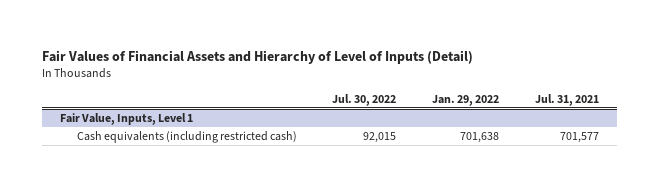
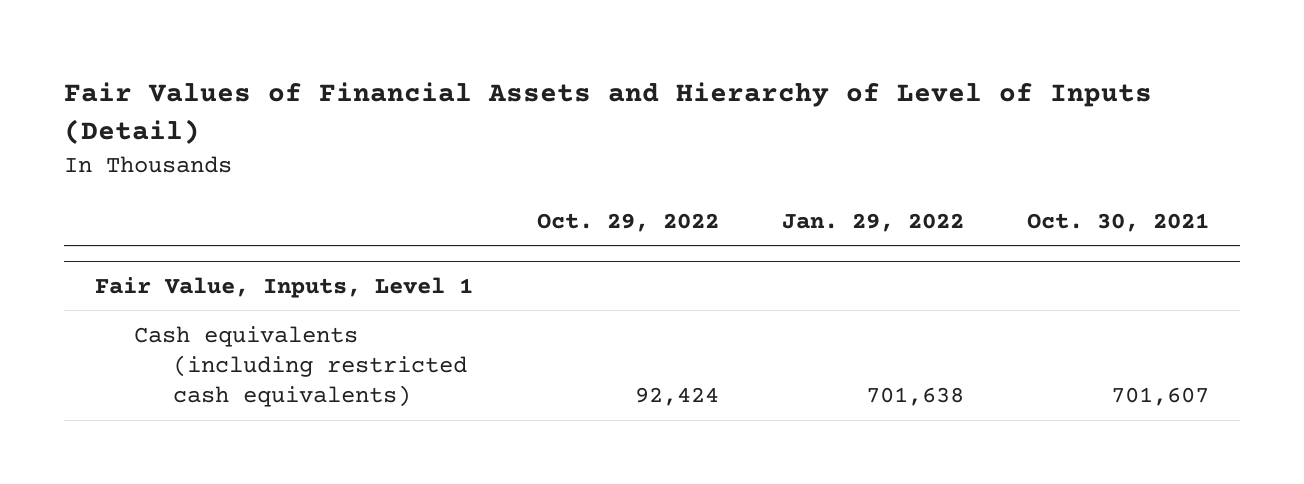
[332,93,397,106] Jul. 30, 2022 -> none
[534,93,599,106] Jul. 31, 2021 -> none
none -> [536,212,719,232] Oct. 29, 2022
none -> [1026,212,1209,232] Oct. 30, 2021
[76,131,297,144] Cash equivalents (including restricted cash) -> [134,325,467,408] Cash equivalents (including restricted cash equivalents)

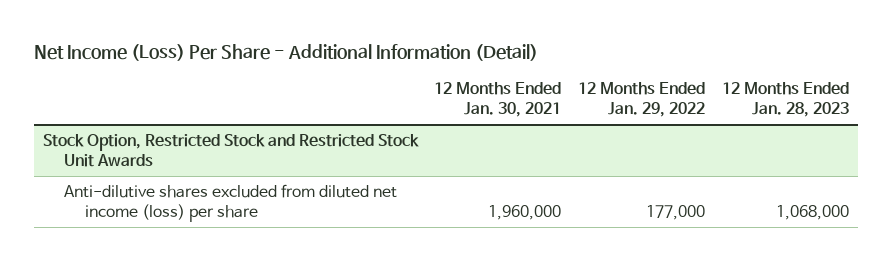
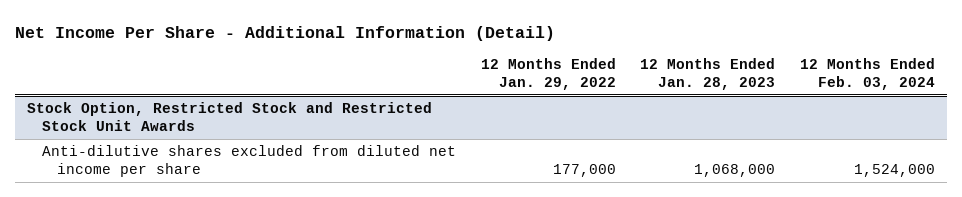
[34,44,539,62] Net Income (Loss) Per Share - Additional Information (Detail) -> [15,25,556,41] Net Income Per Share - Additional Information (Detail)
[434,82,562,118] 12 Months Ended Jan. 30, 2021 -> none
none -> [799,58,935,91] 12 Months Ended Feb. 03, 2024
[63,183,397,222] Anti-dilutive shares excluded from diluted net income (loss) per share -> [42,144,457,178] Anti-dilutive shares excluded from diluted net income per share

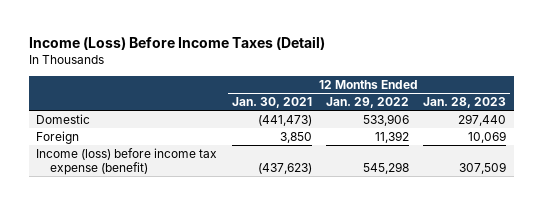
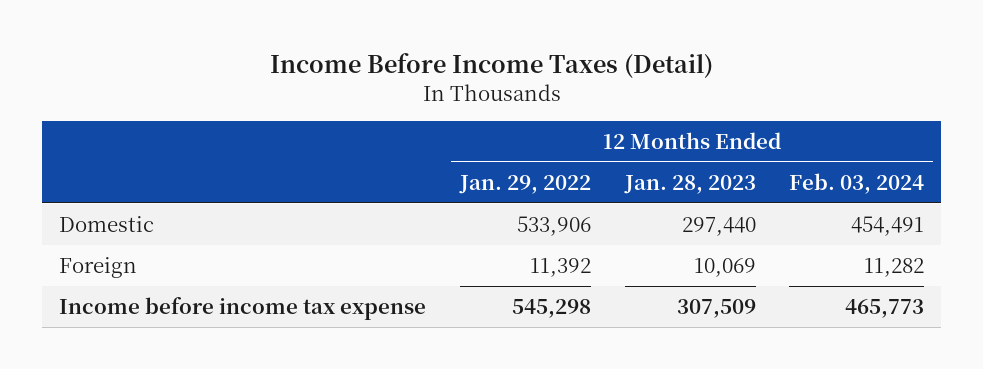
[29,35,326,50] Income (Loss) Before Income Taxes (Detail) -> [269,53,713,79] Income Before Income Taxes (Detail)
[231,97,312,109] Jan. 30, 2021 -> none
none -> [789,172,925,194] Feb. 03, 2024
[36,147,218,175] Income (loss) before income tax expense (benefit) -> [58,296,426,320] Income before income tax expense

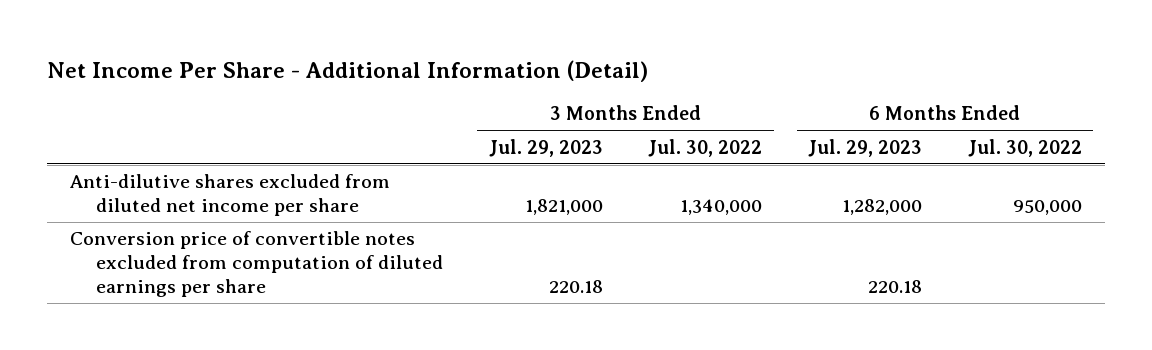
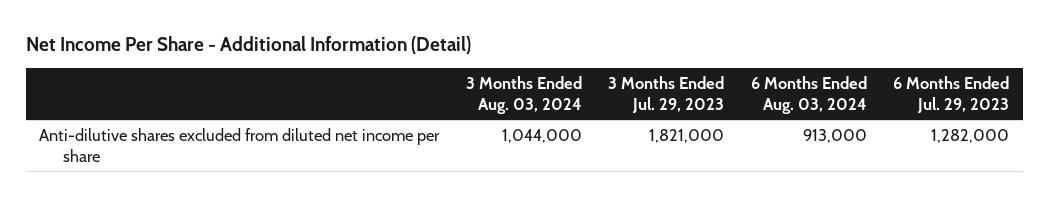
[648,138,763,157] Jul. 30, 2022 -> none
[967,138,1082,157] Jul. 30, 2022 -> none
none -> [465,75,582,114] 3 Months Ended Aug. 03, 2024
none -> [750,75,867,114] 6 Months Ended Aug. 03, 2024
[70,231,443,298] Conversion price of convertible notes excluded from computation of diluted earnings per share -> none

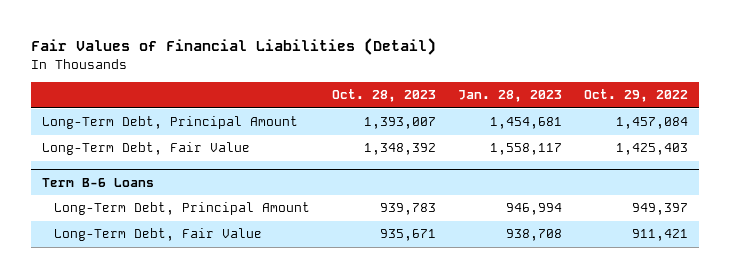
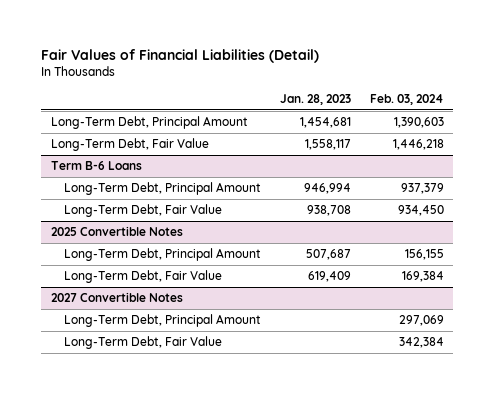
[332,89,437,103] Oct. 28, 2023 -> none
[584,89,689,103] Oct. 29, 2022 -> none
none -> [369,93,444,105] Feb. 03, 2024
none -> [50,226,183,237] 2025 Convertible Notes
none -> [63,248,261,262] Long-Term Debt, Principal Amount
none -> [63,270,222,284] Long-Term Debt, Fair Value
none -> [50,292,183,303] 2027 Convertible Notes
none -> [63,314,261,328] Long-Term Debt, Principal Amount
none -> [63,336,222,350] Long-Term Debt, Fair Value

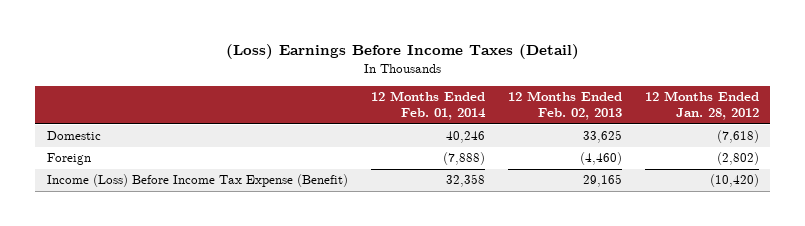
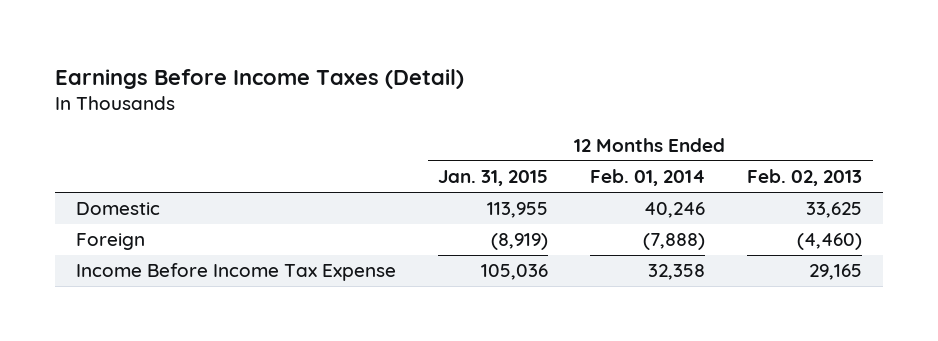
[225,44,579,60] (Loss) Earnings Before Income Taxes (Detail) -> [55,68,465,89] Earnings Before Income Taxes (Detail)
[644,91,759,121] 12 Months Ended Jan. 28, 2012 -> none
none -> [438,170,549,187] Jan. 31, 2015
[46,174,348,188] Income (Loss) Before Income Tax Expense (Benefit) -> [76,263,397,282] Income Before Income Tax Expense

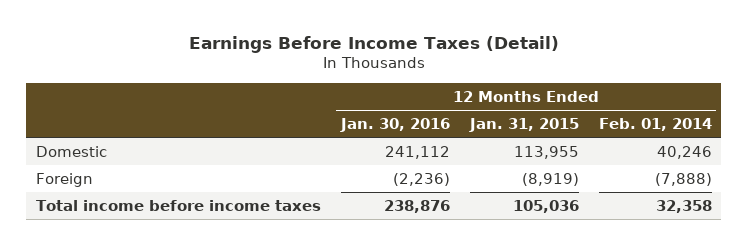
[747,169,863,187] Feb. 02, 2013 -> none
none -> [339,118,450,133] Jan. 30, 2016
[76,263,397,282] Income Before Income Tax Expense -> [36,199,322,211] Total income before income taxes

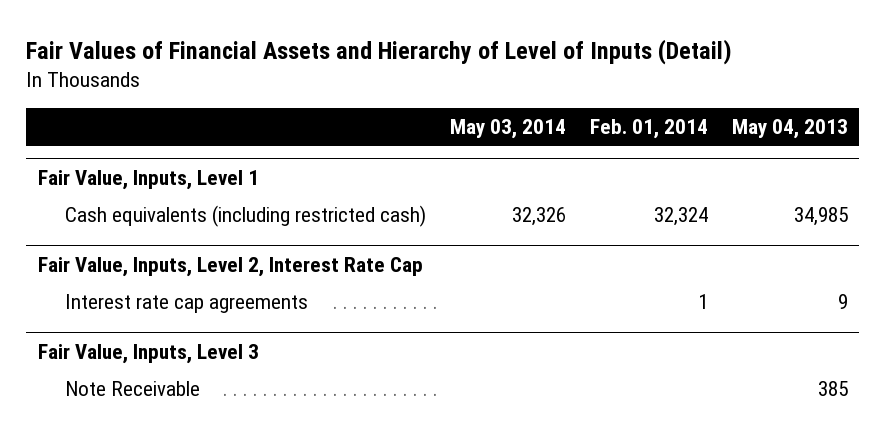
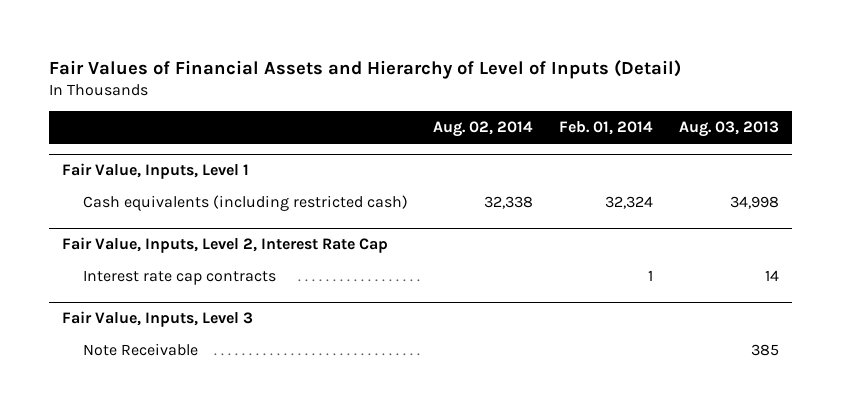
[449,119,566,140] May 03, 2014 -> none
[731,119,848,140] May 04, 2013 -> none
none -> [433,121,534,138] Aug. 02, 2014
none -> [679,121,780,138] Aug. 03, 2013
[64,294,308,314] Interest rate cap agreements -> [82,270,276,286] Interest rate cap contracts

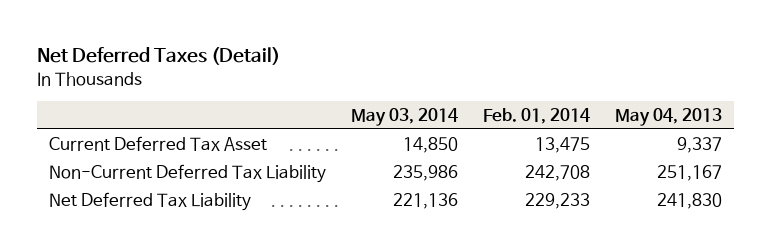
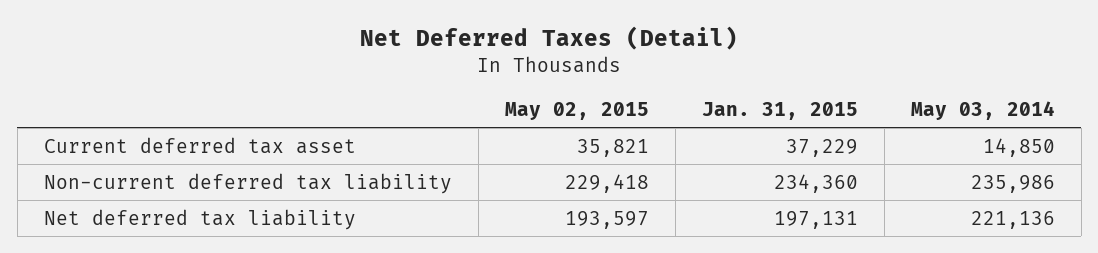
[483,107,591,124] Feb. 01, 2014 -> none
[614,107,722,126] May 04, 2013 -> none
none -> [504,101,649,120] May 02, 2015
none -> [701,101,858,120] Jan. 31, 2015
[49,135,268,151] Current Deferred Tax Asset -> [43,136,356,154] Current deferred tax asset
[49,163,327,183] Non-Current Deferred Tax Liability -> [43,172,452,194] Non-current deferred tax liability
[49,191,252,211] Net Deferred Tax Liability -> [43,208,356,230] Net deferred tax liability

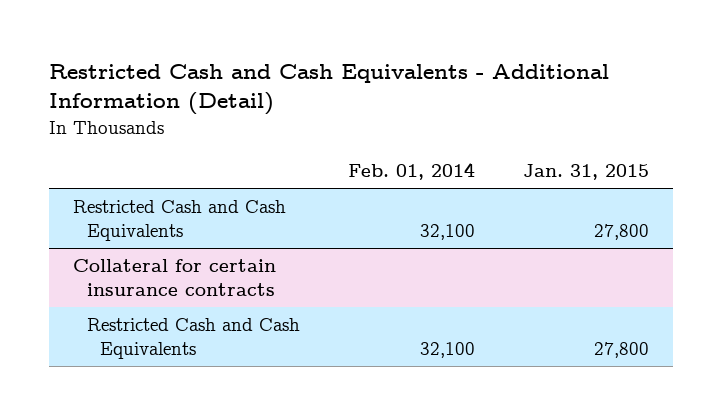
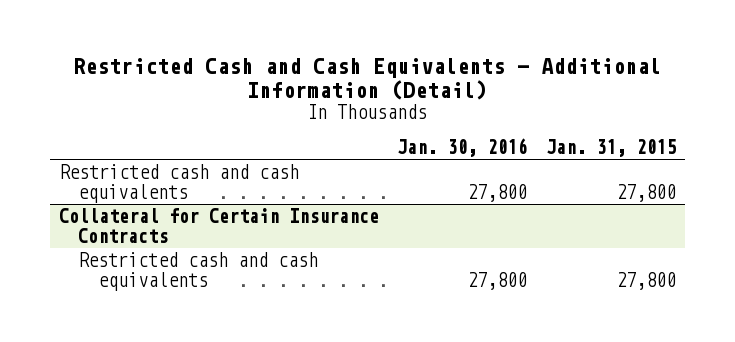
[347,162,475,181] Feb. 01, 2014 -> none
none -> [397,138,528,158] Jan. 30, 2016
[73,200,287,241] Restricted Cash and Cash Equivalents -> [59,164,300,203] Restricted cash and cash equivalents
[73,259,277,296] Collateral for certain insurance contracts -> [59,208,380,243] Collateral for Certain Insurance Contracts
[86,318,300,359] Restricted Cash and Cash Equivalents -> [78,252,319,291] Restricted cash and cash equivalents

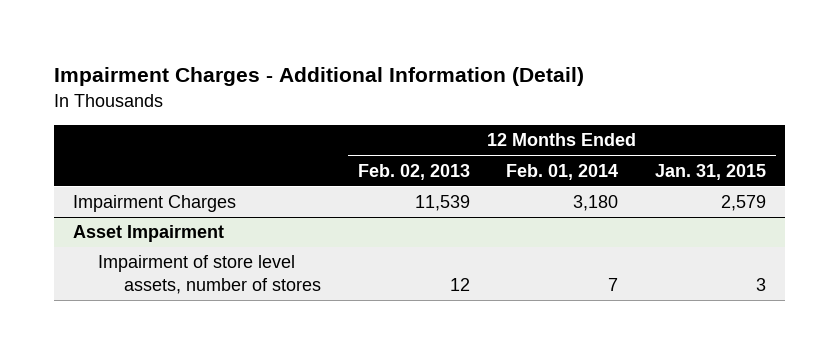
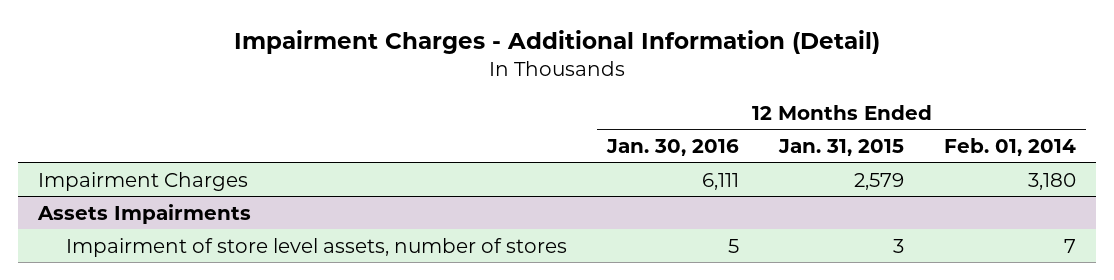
[357,163,470,180] Feb. 02, 2013 -> none
none -> [606,138,740,156] Jan. 30, 2016
[72,225,224,243] Asset Impairment -> [36,203,251,224] Assets Impairments

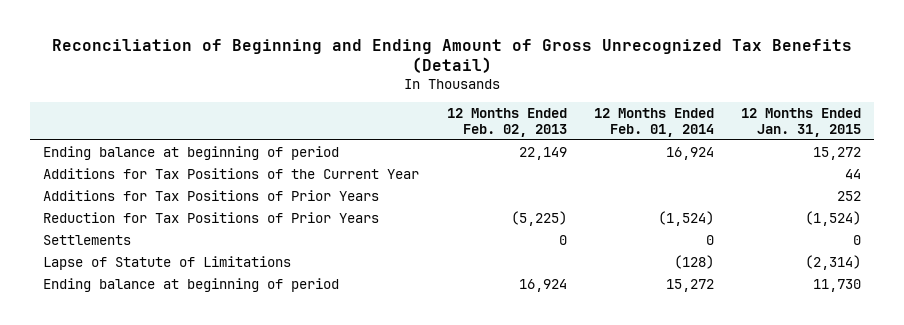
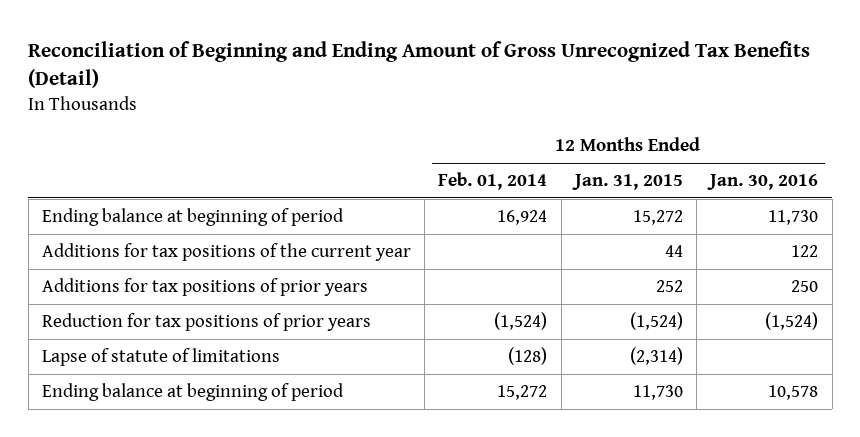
[446,108,567,137] 12 Months Ended Feb. 02, 2013 -> none
none -> [707,174,819,191] Jan. 30, 2016
[43,234,132,245] Settlements -> none
[43,167,420,179] Additions for Tax Positions of the Current Year -> [41,243,411,262] Additions for tax positions of the current year
[43,189,380,201] Additions for Tax Positions of Prior Years -> [41,278,368,297] Additions for tax positions of prior years
[43,211,380,223] Reduction for Tax Positions of Prior Years -> [41,313,371,332] Reduction for tax positions of prior years
[43,255,292,270] Lapse of Statute of Limitations -> [41,348,280,367] Lapse of statute of limitations

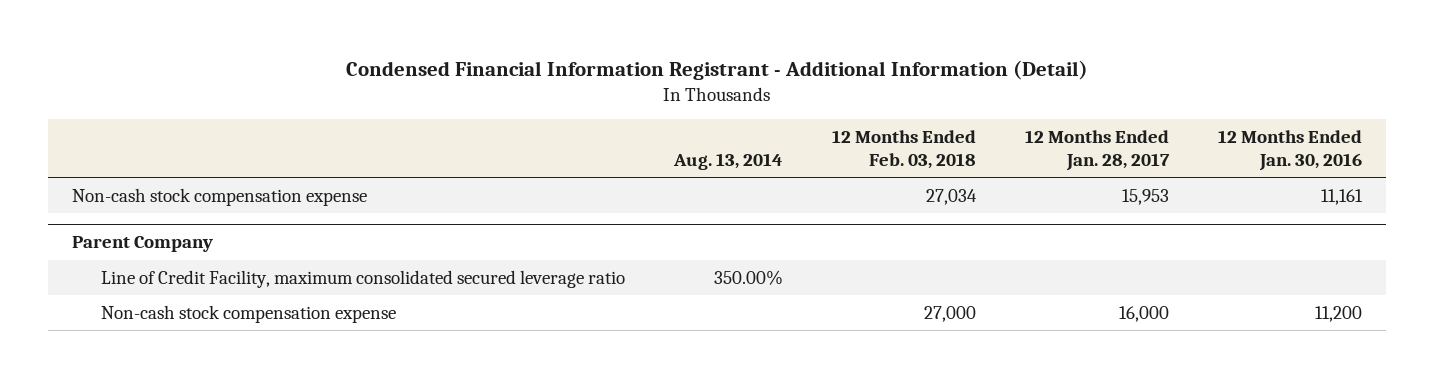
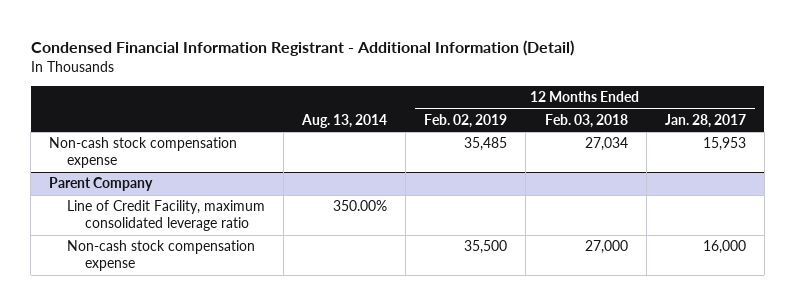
[1217,129,1362,171] 12 Months Ended Jan. 30, 2016 -> none
none -> [424,113,508,128] Feb. 02, 2019
[100,269,625,288] Line of Credit Facility, maximum consolidated secured leverage ratio -> [67,200,266,232] Line of Credit Facility, maximum consolidated leverage ratio

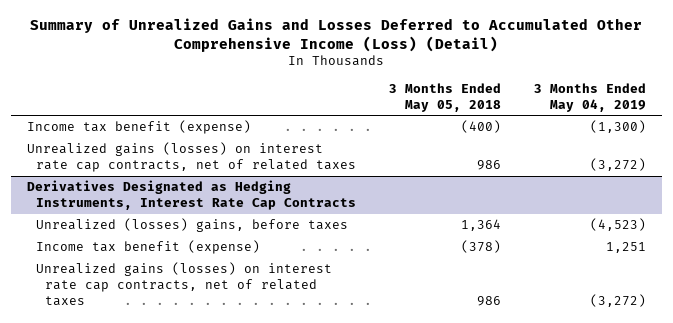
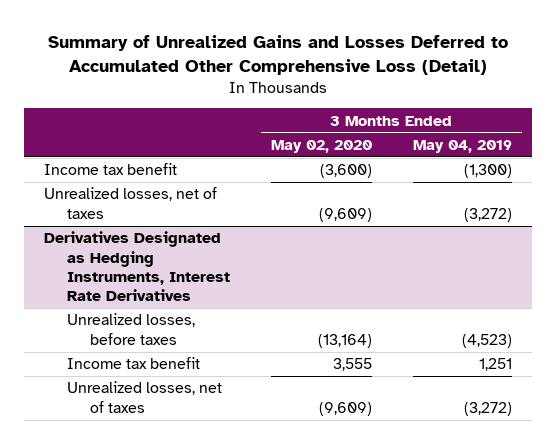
[30,17,643,52] Summary of Unrealized Gains and Losses Deferred to Accumulated Other Comprehensive Income (Loss) (Detail) -> [47,34,508,75] Summary of Unrealized Gains and Losses Deferred to Accumulated Other Comprehensive Loss (Detail)
[388,82,501,112] 3 Months Ended May 05, 2018 -> none
none -> [270,139,372,153] May 02, 2020
[27,120,252,135] Income tax benefit (expense) -> [44,163,178,176] Income tax benefit
[27,142,356,173] Unrealized gains (losses) on interest rate cap contracts, net of related taxes -> [44,187,218,219] Unrealized losses, net of taxes
[27,180,356,211] Derivatives Designated as Hedging Instruments, Interest Rate Cap Contracts -> [44,231,231,302] Derivatives Designated as Hedging Instruments, Interest Rate Derivatives
[35,218,348,233] Unrealized (losses) gains, before taxes -> [67,313,196,345] Unrealized losses, before taxes
[35,240,260,255] Income tax benefit (expense) -> [67,357,201,370] Income tax benefit
[35,262,332,306] Unrealized gains (losses) on interest rate cap contracts, net of related taxes -> [67,381,223,413] Unrealized losses, net of taxes

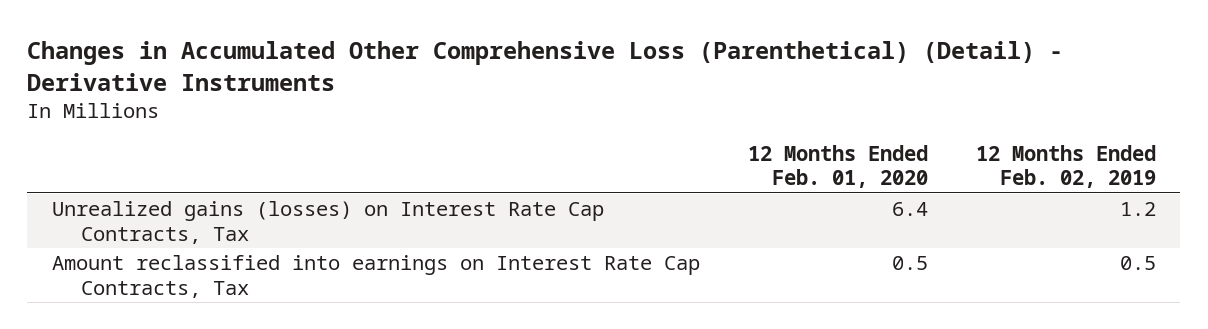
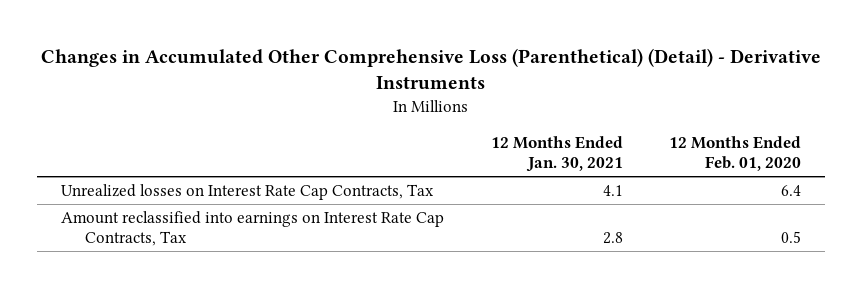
[976,144,1157,189] 12 Months Ended Feb. 02, 2019 -> none
none -> [490,135,623,173] 12 Months Ended Jan. 30, 2021
[51,201,604,244] Unrealized gains (losses) on Interest Rate Cap Contracts, Tax -> [60,183,434,200] Unrealized losses on Interest Rate Cap Contracts, Tax

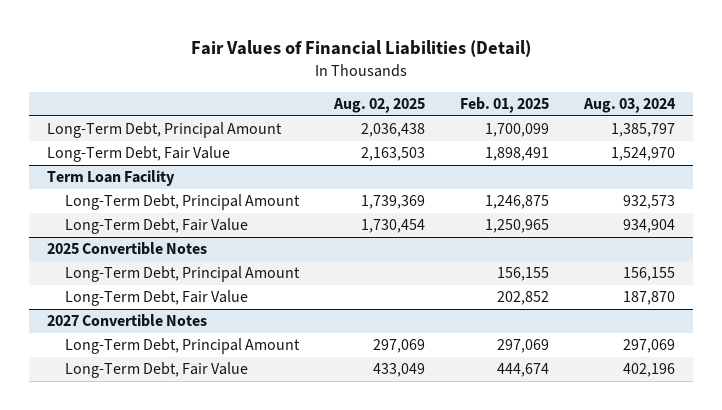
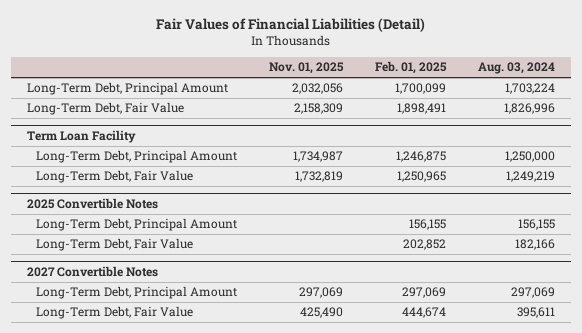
[332,97,425,113] Aug. 02, 2025 -> none
none -> [268,62,344,75] Nov. 01, 2025
[611,123,676,138] 1,385,797 -> [505,83,556,95] 1,703,224
[611,147,676,162] 1,524,970 -> [504,103,556,115] 1,826,996
[623,195,676,210] 932,573 -> [505,151,556,163] 1,250,000
[623,219,676,234] 934,904 -> [506,171,556,183] 1,249,219
[623,291,676,306] 187,870 -> [515,239,556,251] 182,166
[623,363,676,378] 402,196 -> [517,307,556,319] 395,611

